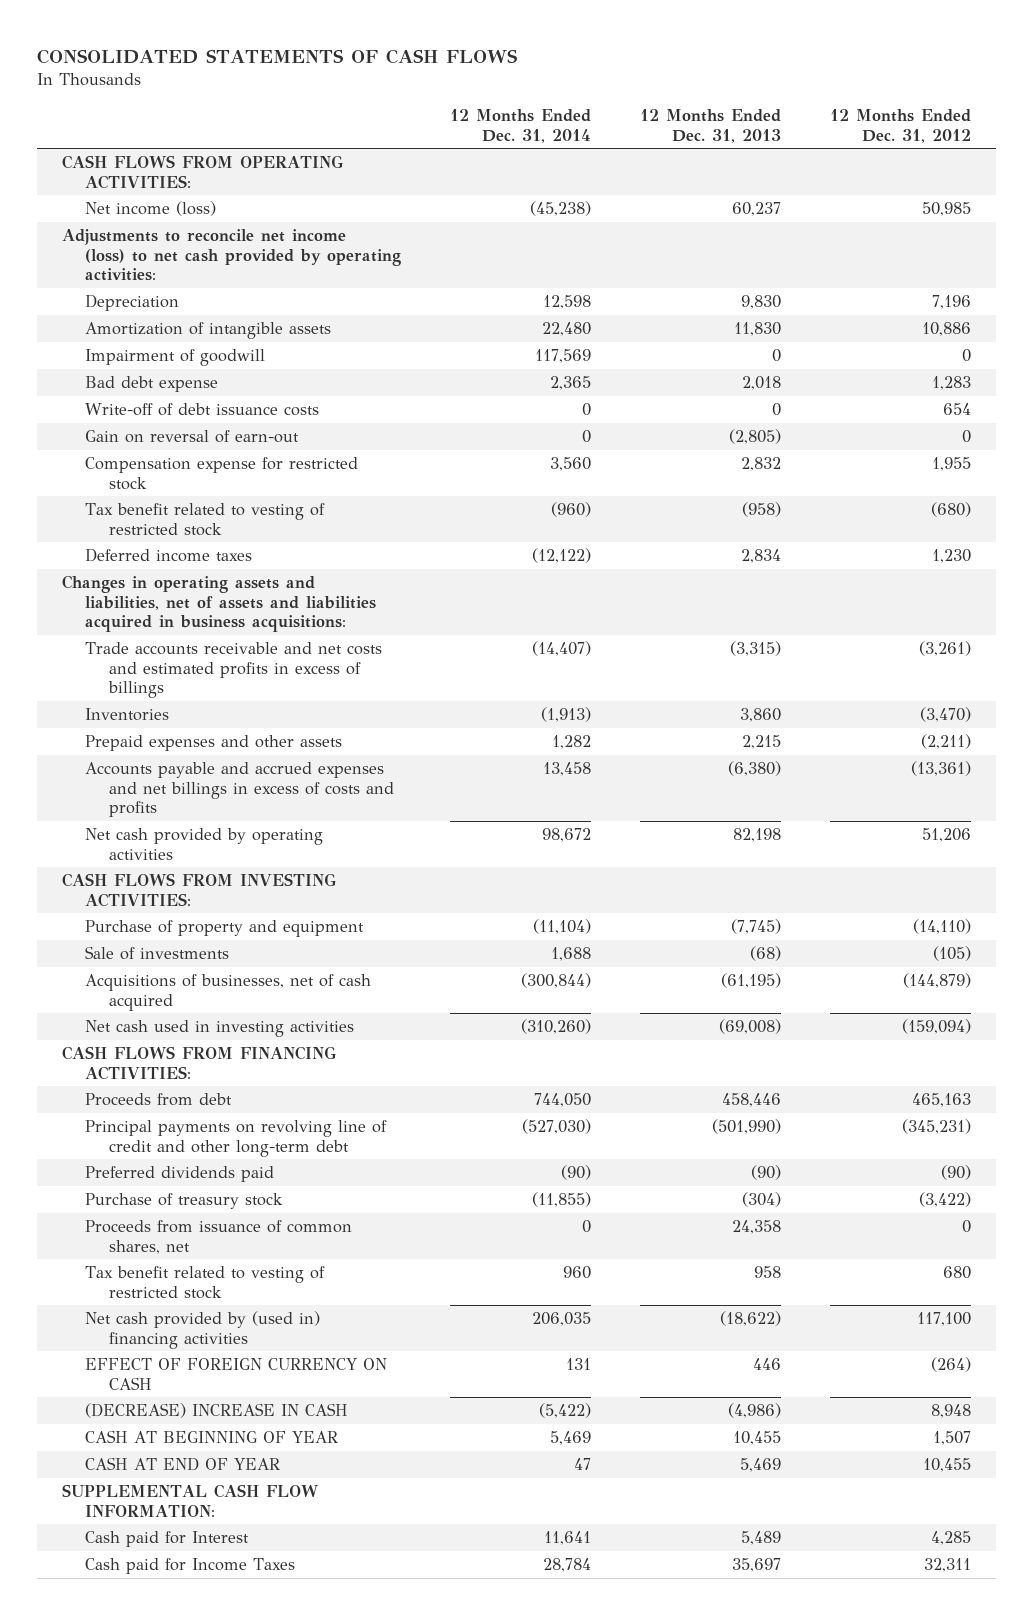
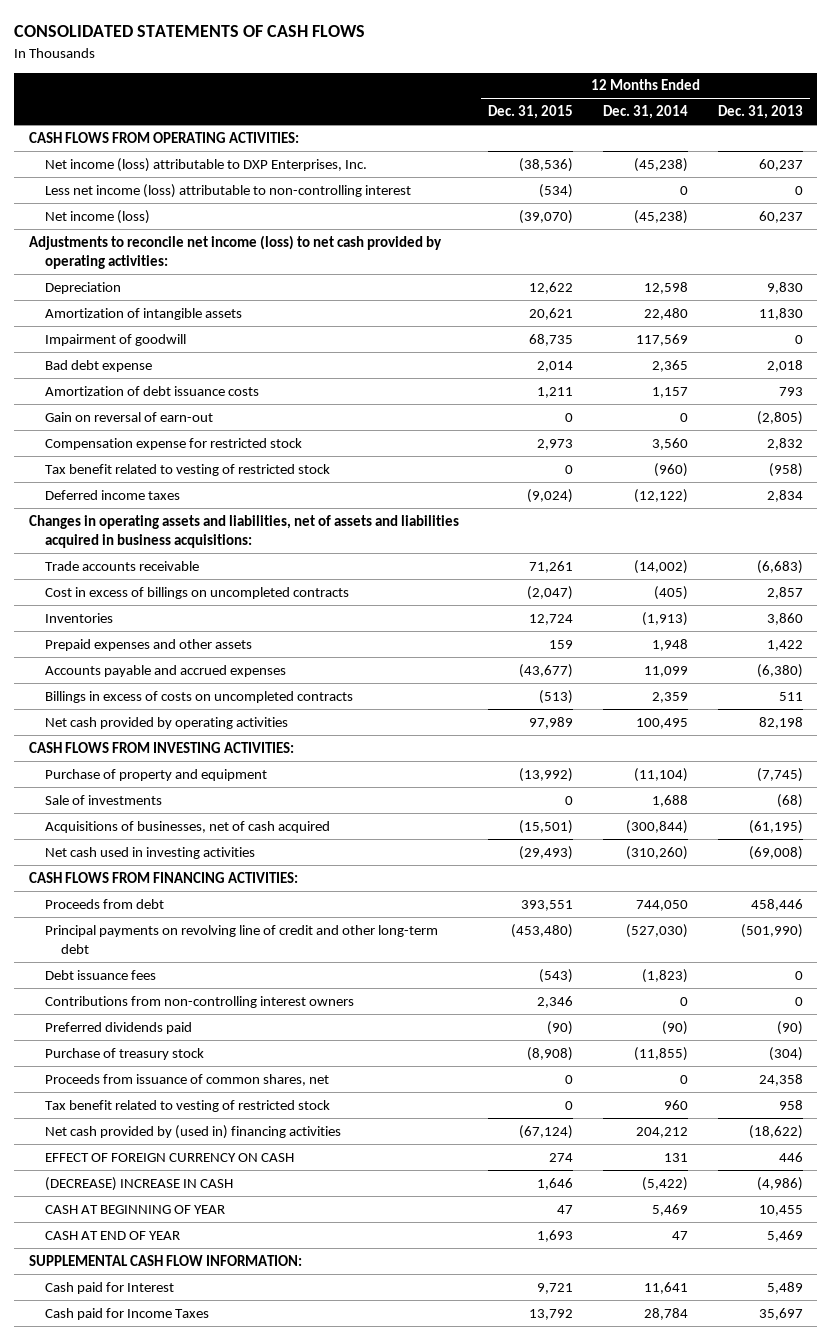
[830,109,972,143] 12 Months Ended Dec. 31, 2012 -> none
none -> [488,105,574,120] Dec. 31, 2015
none -> [45,157,368,172] Net income (loss) attributable to DXP Enterprises, Inc.
none -> [45,183,412,198] Less net income (loss) attributable to non-controlling interest
[85,403,320,417] Write-off of debt issuance costs -> [45,385,260,396] Amortization of debt issuance costs
[582,403,592,417] 0 -> [652,386,689,398] 1,157
[772,403,782,417] 0 -> [778,386,803,396] 793
[85,642,383,699] Trade accounts receivable and net costs and estimated profits in excess of billings -> [45,560,200,571] Trade accounts receivable
[532,641,592,657] (14,407) -> [634,559,689,574] (14,002)
[730,641,782,657] (3,315) -> [756,559,803,574] (6,683)
none -> [45,586,350,599] Cost in excess of billings on uncompleted contracts
[552,735,592,750] 1,282 -> [652,638,689,651] 1,948
[742,735,782,750] 2,215 -> [766,639,803,651] 1,422
[85,762,394,818] Accounts payable and accrued expenses and net billings in excess of costs and profits -> [45,664,287,677] Accounts payable and accrued expenses
[543,762,592,777] 13,458 -> [644,665,689,677] 11,099
none -> [45,690,354,703] Billings in excess of costs on uncompleted contracts
[542,828,592,843] 98,672 -> [636,717,689,729] 100,495
none -> [45,969,157,980] Debt issuance fees
none -> [45,995,355,1008] Contributions from non-controlling interest owners
[532,1312,592,1327] 206,035 -> [636,1126,689,1138] 204,212

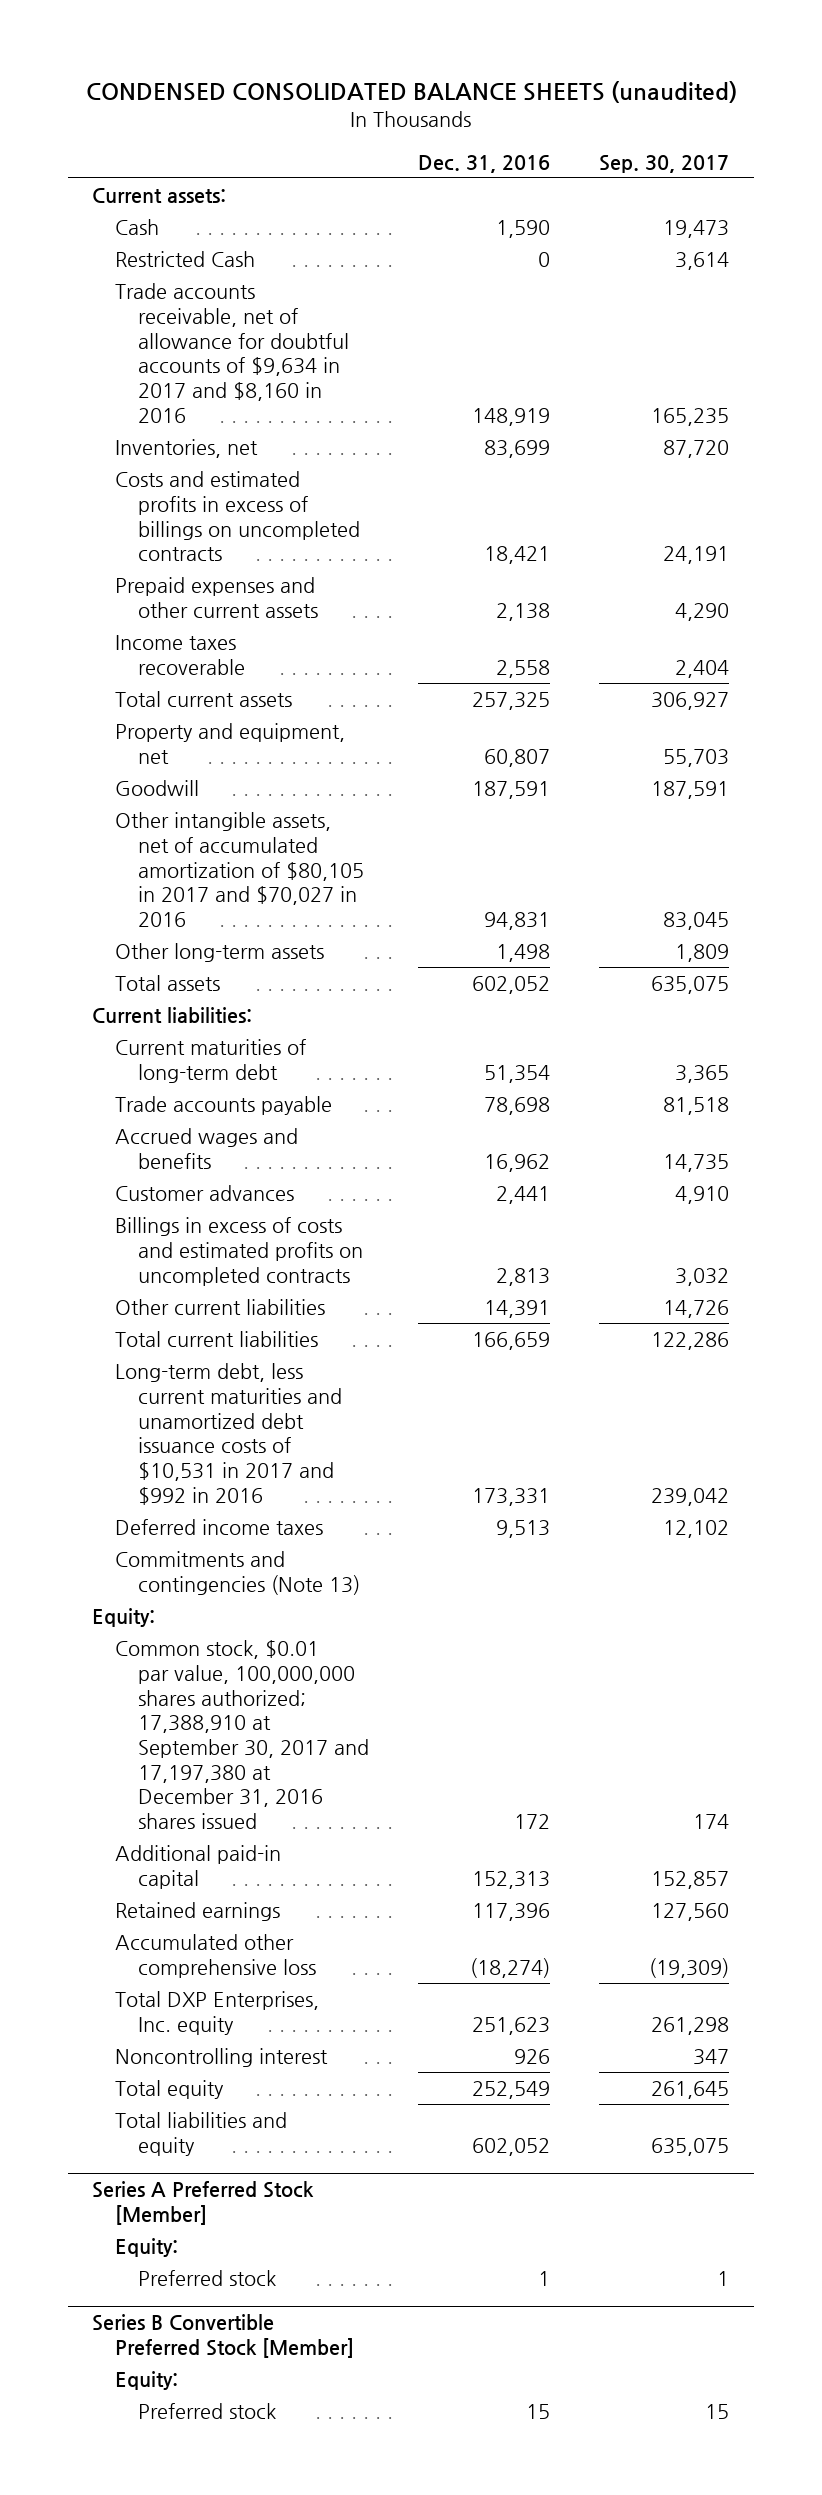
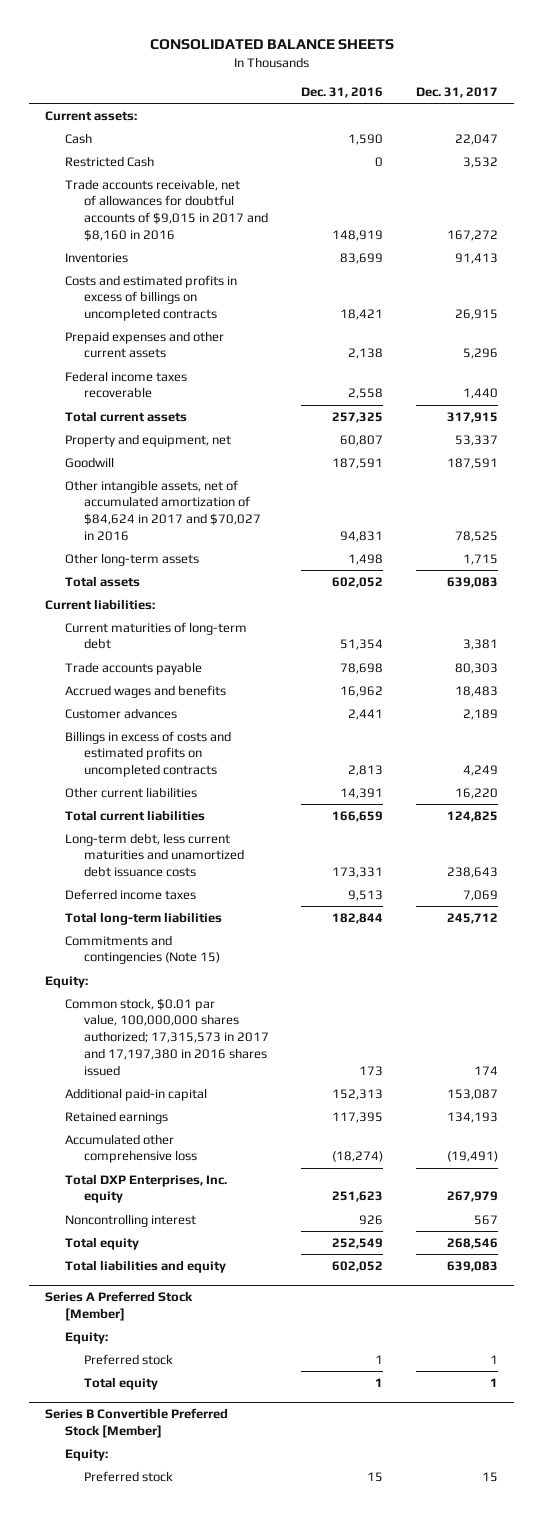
[85,80,737,103] CONDENSED CONSOLIDATED BALANCE SHEETS (unaudited) -> [149,39,394,51] CONSOLIDATED BALANCE SHEETS
[599,154,730,173] Sep. 30, 2017 -> none
none -> [416,86,499,98] Dec. 31, 2017
[114,283,349,423] Trade accounts receivable, net of allowance for doubtful accounts of $9,634 in 2017 and $8,160 in 2016 -> [64,178,268,241] Trade accounts receivable, net of allowances for doubtful accounts of $9,015 in 2017 and $8,160 in 2016
[114,439,258,459] Inventories, net -> [64,252,128,263] Inventories
[114,635,245,675] Income taxes recoverable -> [64,370,187,399] Federal income taxes recoverable
[114,812,364,927] Other intangible assets, net of accumulated amortization of $80,105 in 2017 and $70,027 in 2016 -> [64,479,261,541] Other intangible assets, net of accumulated amortization of $84,624 in 2017 and $70,027 in 2016
[114,1363,342,1505] Long-term debt, less current maturities and unamortized debt issuance costs of $10,531 in 2017 and $992 in 2016 -> [64,832,244,878] Long-term debt, less current maturities and unamortized debt issuance costs
none -> [64,911,222,925] Total long-term liabilities
[114,1551,360,1595] Commitments and contingencies (Note 13) -> [64,934,220,965] Commitments and contingencies (Note 15)
[114,1640,369,1830] Common stock, $0.01 par value, 100,000,000 shares authorized; 17,388,910 at September 30, 2017 and 17,197,380 at December 31, 2016 shares issued -> [64,997,269,1076] Common stock, $0.01 par value, 100,000,000 shares authorized; 17,315,573 in 2017 and 17,197,380 in 2016 shares issued
[514,1814,551,1830] 172 -> [359,1065,384,1076] 173
[472,1903,551,1922] 117,396 -> [332,1111,384,1123] 117,395
none -> [83,1376,158,1390] Total equity

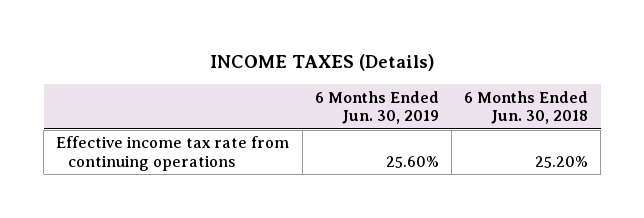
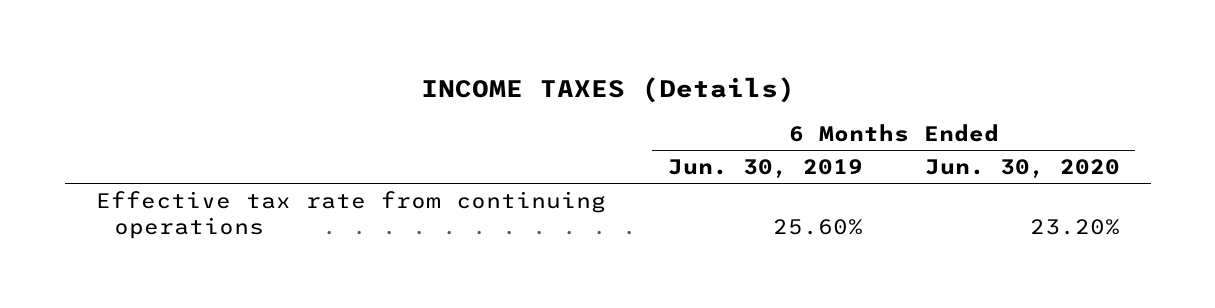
[464,90,589,125] 6 Months Ended Jun. 30, 2018 -> none
none -> [924,159,1120,179] Jun. 30, 2020
[56,136,290,172] Effective income tax rate from continuing operations -> [95,190,606,239] Effective tax rate from continuing operations

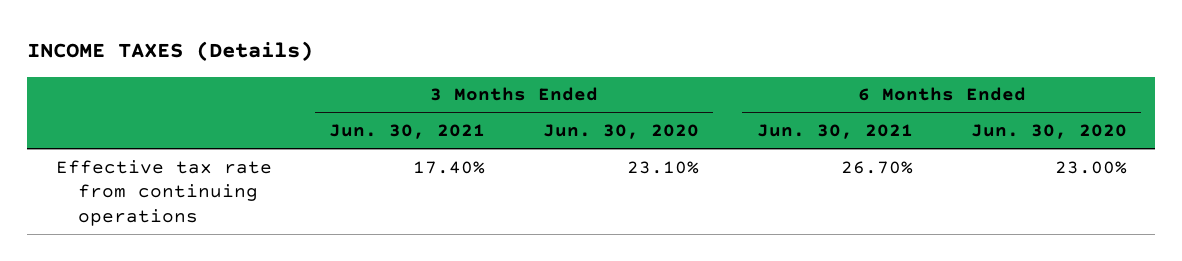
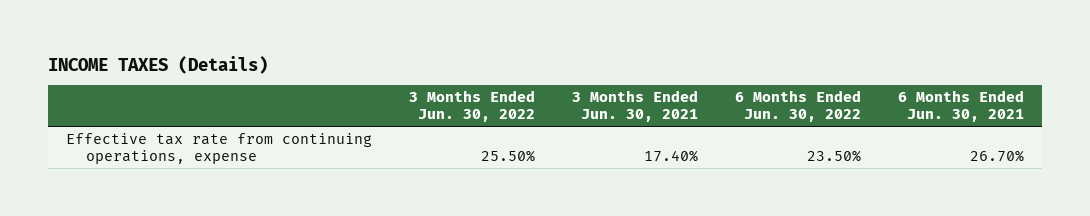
[543,124,700,140] Jun. 30, 2020 -> none
[970,124,1127,140] Jun. 30, 2020 -> none
none -> [409,90,536,123] 3 Months Ended Jun. 30, 2022
none -> [734,90,861,123] 6 Months Ended Jun. 30, 2022
[55,159,272,226] Effective tax rate from continuing operations -> [66,133,373,165] Effective tax rate from continuing operations, expense

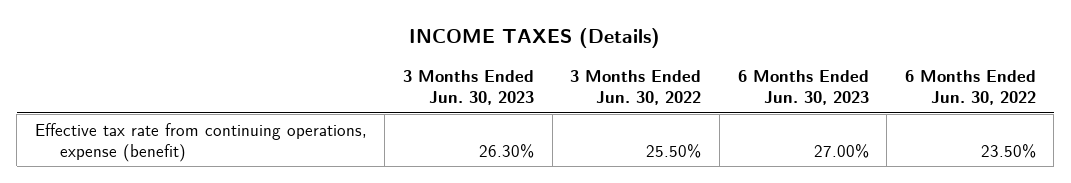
[572,90,699,123] 3 Months Ended Jun. 30, 2021 -> none
[897,90,1024,123] 6 Months Ended Jun. 30, 2021 -> none
none -> [403,70,535,106] 3 Months Ended Jun. 30, 2023
none -> [737,70,869,106] 6 Months Ended Jun. 30, 2023
[66,133,373,165] Effective tax rate from continuing operations, expense -> [34,122,367,162] Effective tax rate from continuing operations, expense (benefit)

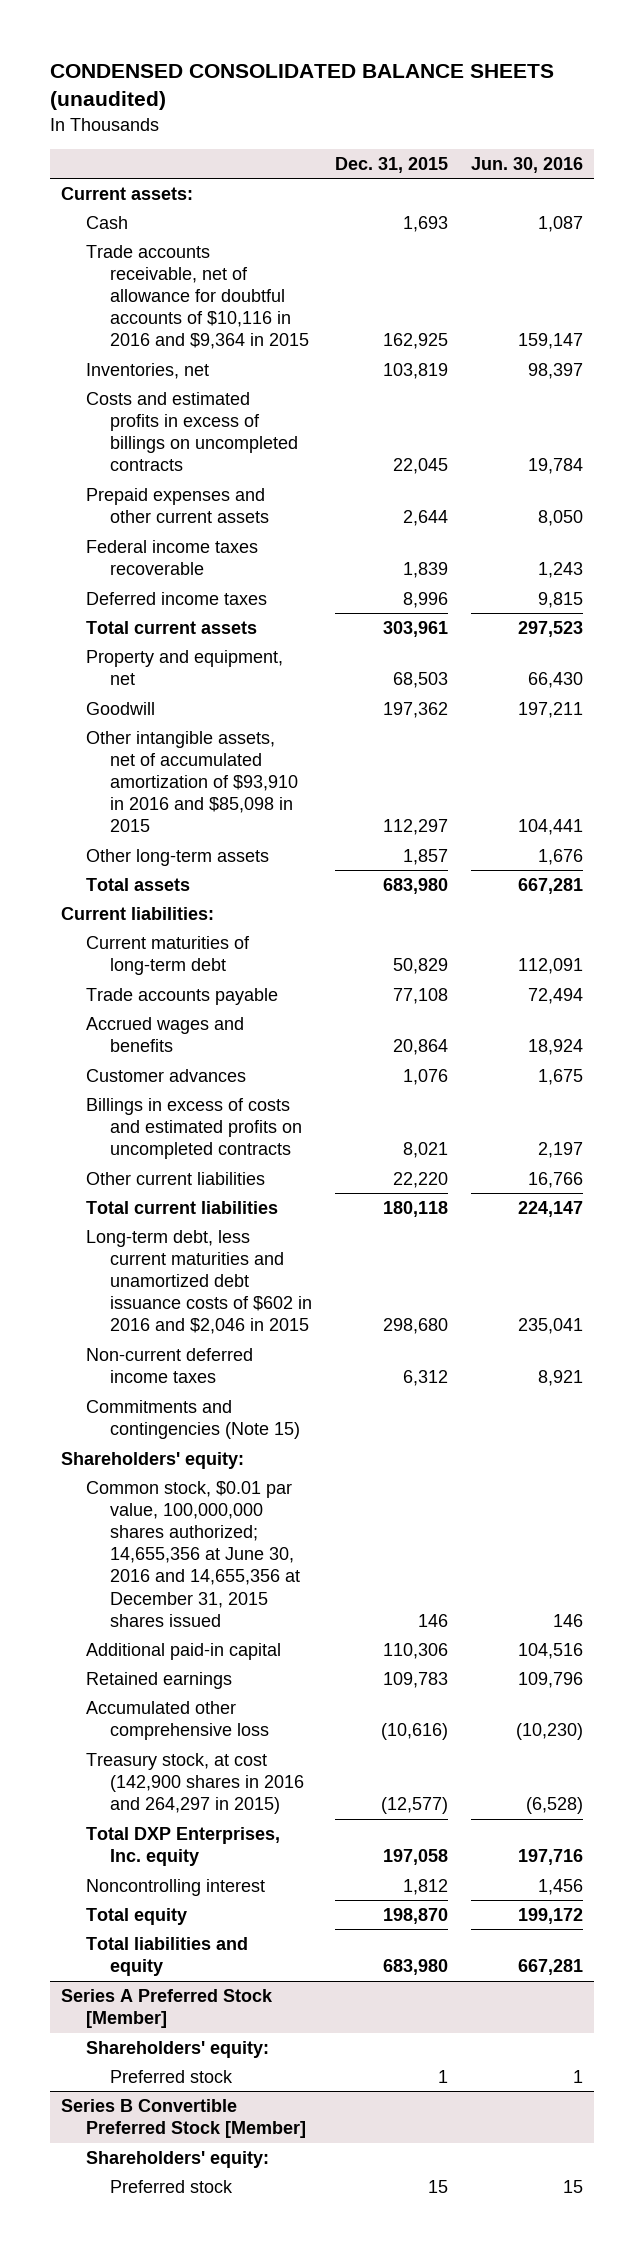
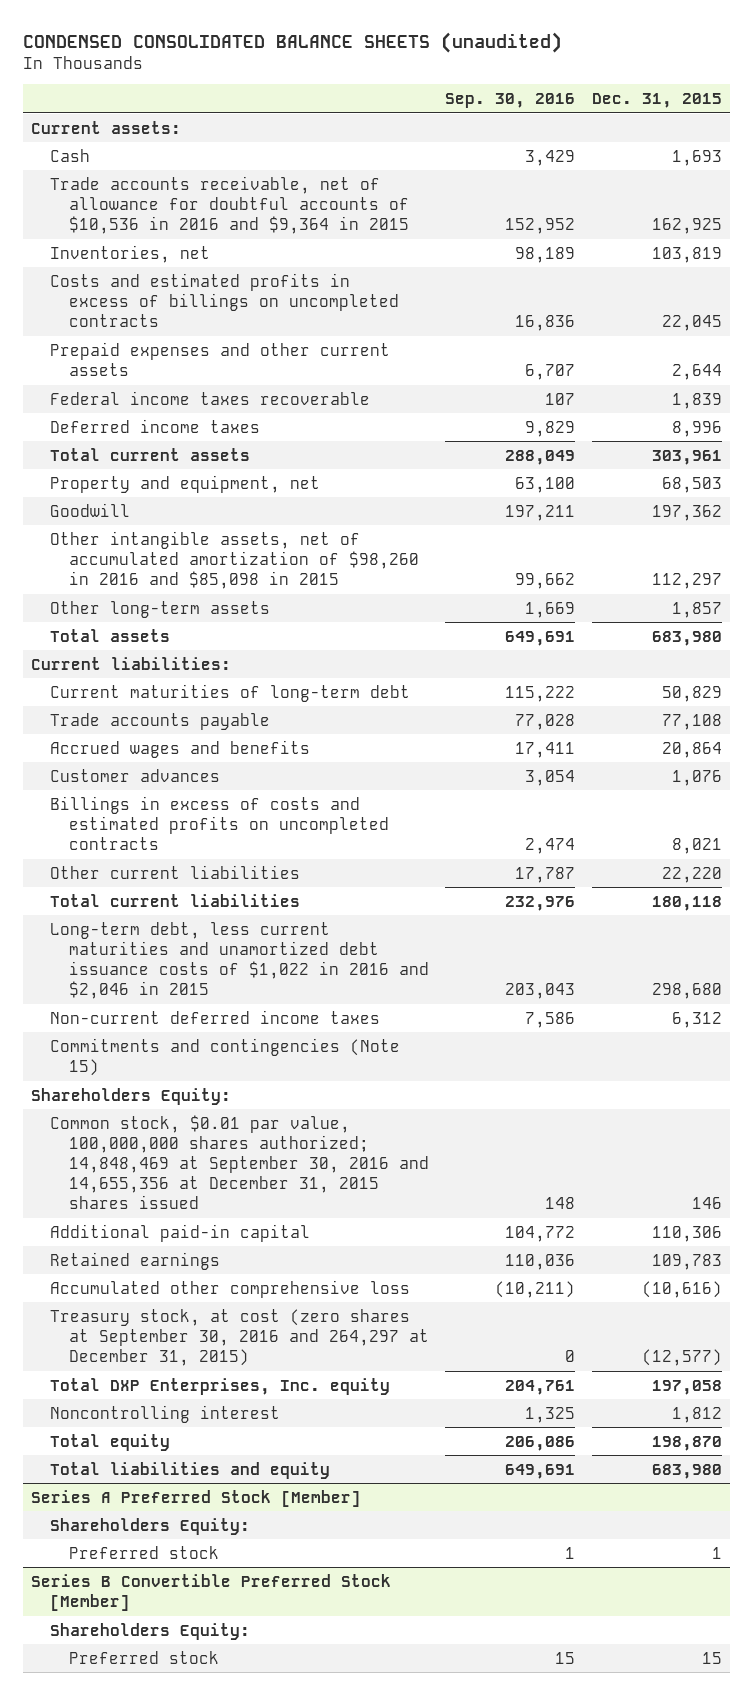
[470,156,583,173] Jun. 30, 2016 -> none
none -> [445,92,576,108] Sep. 30, 2016
[85,244,310,350] Trade accounts receivable, net of allowance for doubtful accounts of $10,116 in 2016 and $9,364 in 2015 -> [50,175,409,235] Trade accounts receivable, net of allowance for doubtful accounts of $10,536 in 2016 and $9,364 in 2015
[85,730,299,833] Other intangible assets, net of accumulated amortization of $93,910 in 2016 and $85,098 in 2015 -> [50,530,419,590] Other intangible assets, net of accumulated amortization of $98,260 in 2016 and $85,098 in 2015
[85,1229,313,1335] Long-term debt, less current maturities and unamortized debt issuance costs of $602 in 2016 and $2,046 in 2015 -> [50,921,429,1000] Long-term debt, less current maturities and unamortized debt issuance costs of $1,022 in 2016 and $2,046 in 2015
[60,1451,244,1469] Shareholders' equity: -> [31,1087,232,1105] Shareholders Equity:
[85,1480,301,1627] Common stock, $0.01 par value, 100,000,000 shares authorized; 14,655,356 at June 30, 2016 and 14,655,356 at December 31, 2015 shares issued -> [50,1114,429,1210] Common stock, $0.01 par value, 100,000,000 shares authorized; 14,848,469 at September 30, 2016 and 14,655,356 at December 31, 2015 shares issued
[85,1752,305,1815] Treasury stock, at cost (142,900 shares in 2016 and 264,297 in 2015) -> [50,1308,429,1367] Treasury stock, at cost (zero shares at September 30, 2016 and 264,297 at December 31, 2015)
[85,2040,269,2058] Shareholders' equity: -> [50,1517,251,1535] Shareholders Equity:
[85,2150,269,2168] Shareholders' equity: -> [50,1622,251,1640] Shareholders Equity:

